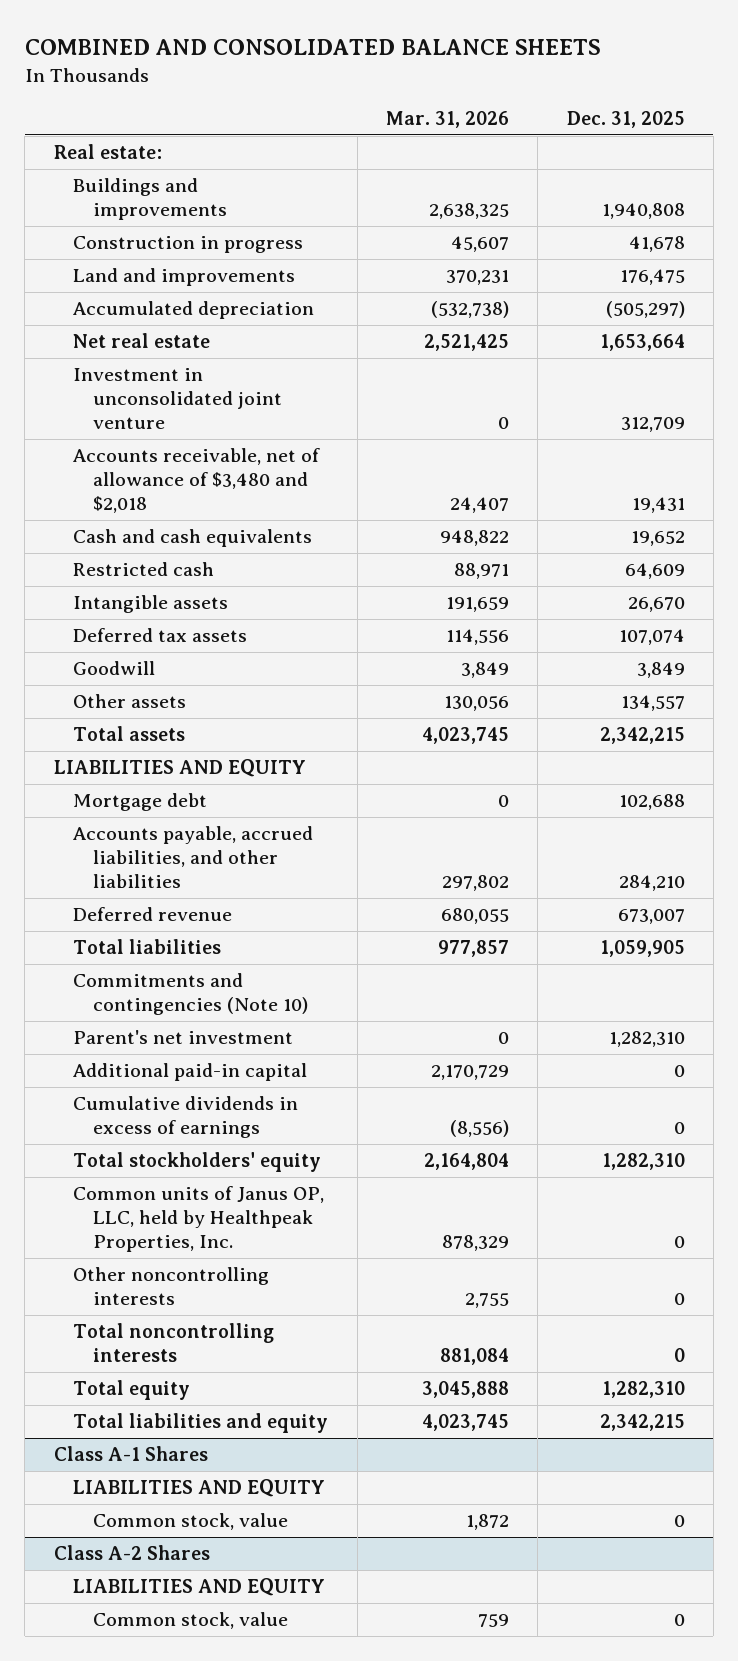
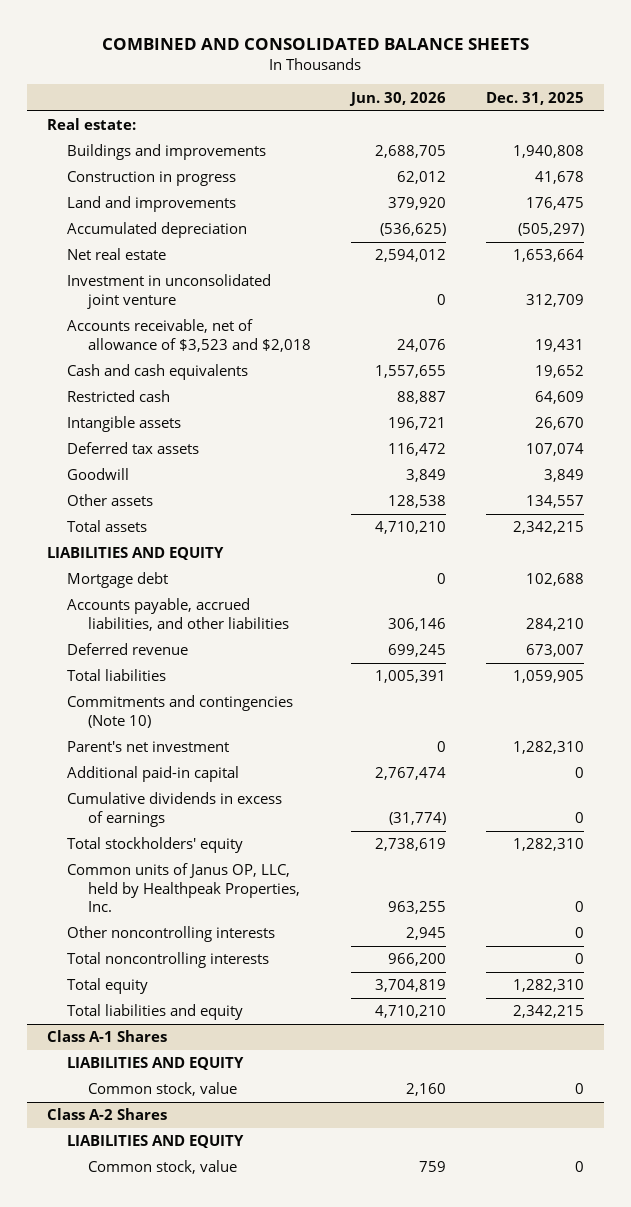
[385,110,509,128] Mar. 31, 2026 -> none
none -> [348,91,446,106] Jun. 30, 2026
[73,448,321,513] Accounts receivable, net of allowance of $3,480 and $2,018 -> [67,319,311,352] Accounts receivable, net of allowance of $3,523 and $2,018

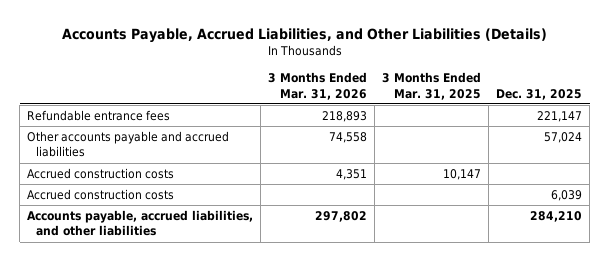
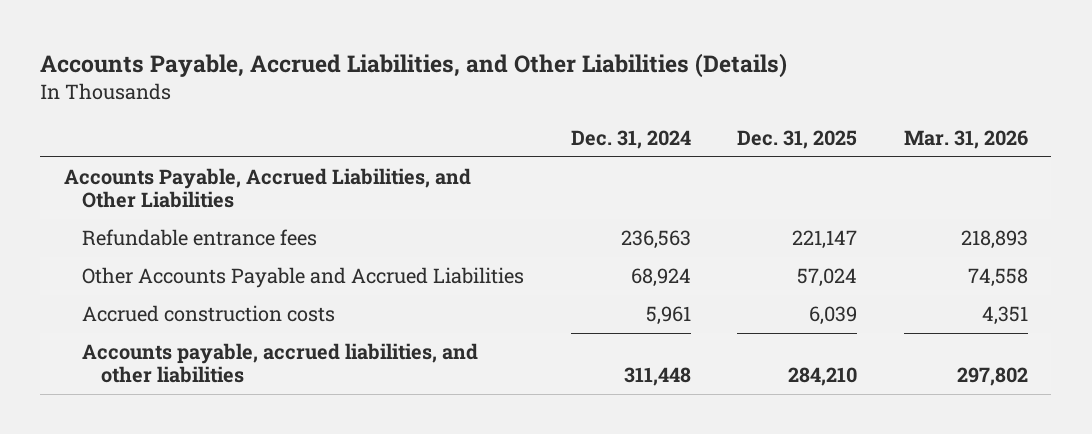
[268,72,368,100] 3 Months Ended Mar. 31, 2026 -> none
[382,72,482,100] 3 Months Ended Mar. 31, 2025 -> none
none -> [570,130,691,150] Dec. 31, 2024
none -> [904,130,1029,150] Mar. 31, 2026
none -> [63,168,471,209] Accounts Payable, Accrued Liabilities, and Other Liabilities
[27,168,175,180] Accrued construction costs -> none
[27,131,230,158] Other accounts payable and accrued liabilities -> [82,267,525,289] Other Accounts Payable and Accrued Liabilities

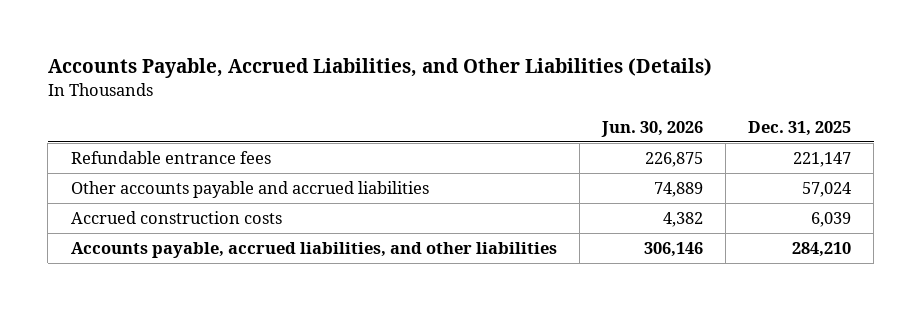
[570,130,691,150] Dec. 31, 2024 -> none
[904,130,1029,150] Mar. 31, 2026 -> none
none -> [600,120,703,137] Jun. 30, 2026
[63,168,471,209] Accounts Payable, Accrued Liabilities, and Other Liabilities -> none
[82,267,525,289] Other Accounts Payable and Accrued Liabilities -> [70,180,429,198] Other accounts payable and accrued liabilities

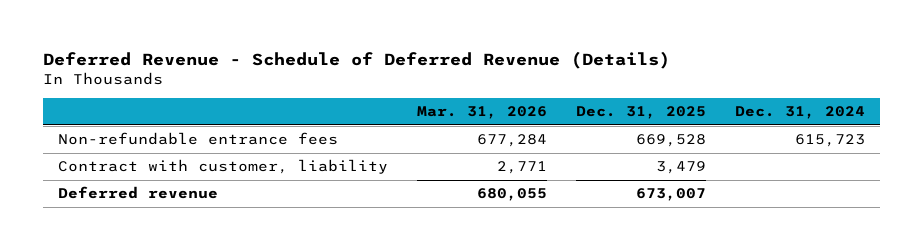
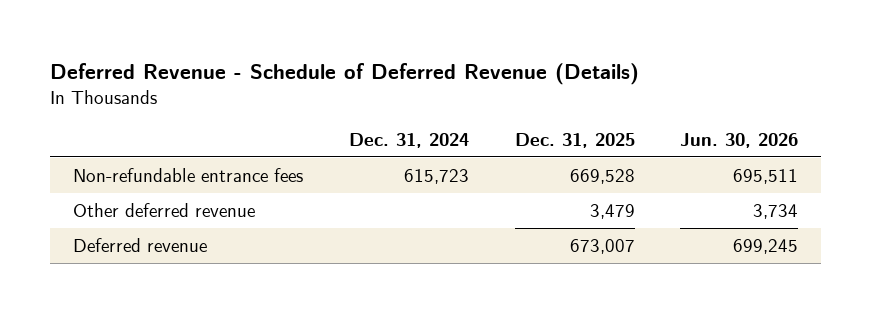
[416,106,547,120] Mar. 31, 2026 -> none
none -> [680,132,799,148] Jun. 30, 2026
[57,159,388,175] Contract with customer, liability -> [73,202,256,217] Other deferred revenue

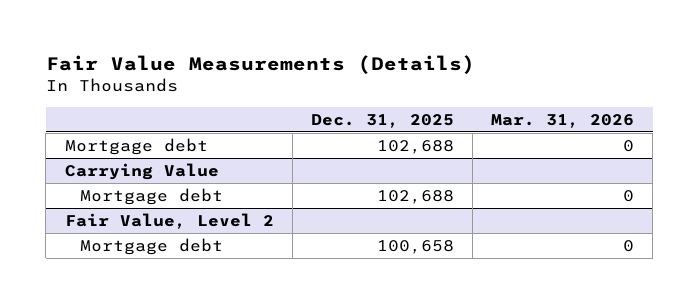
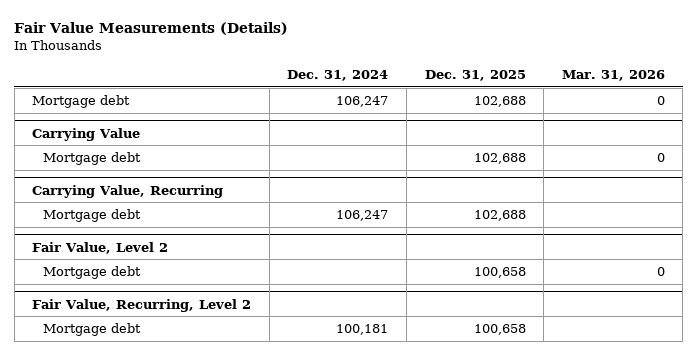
none -> [287,69,389,81] Dec. 31, 2024
none -> [32,184,224,198] Carrying Value, Recurring
none -> [42,208,141,222] Mortgage debt
none -> [32,298,252,312] Fair Value, Recurring, Level 2
none -> [42,322,141,336] Mortgage debt

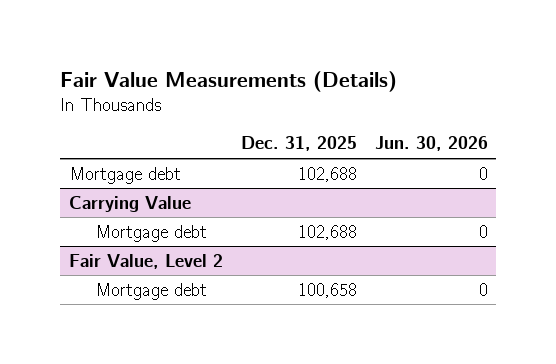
[287,69,389,81] Dec. 31, 2024 -> none
[561,69,665,81] Mar. 31, 2026 -> none
none -> [374,136,488,152] Jun. 30, 2026
[32,184,224,198] Carrying Value, Recurring -> none
[42,208,141,222] Mortgage debt -> none
[32,298,252,312] Fair Value, Recurring, Level 2 -> none
[42,322,141,336] Mortgage debt -> none

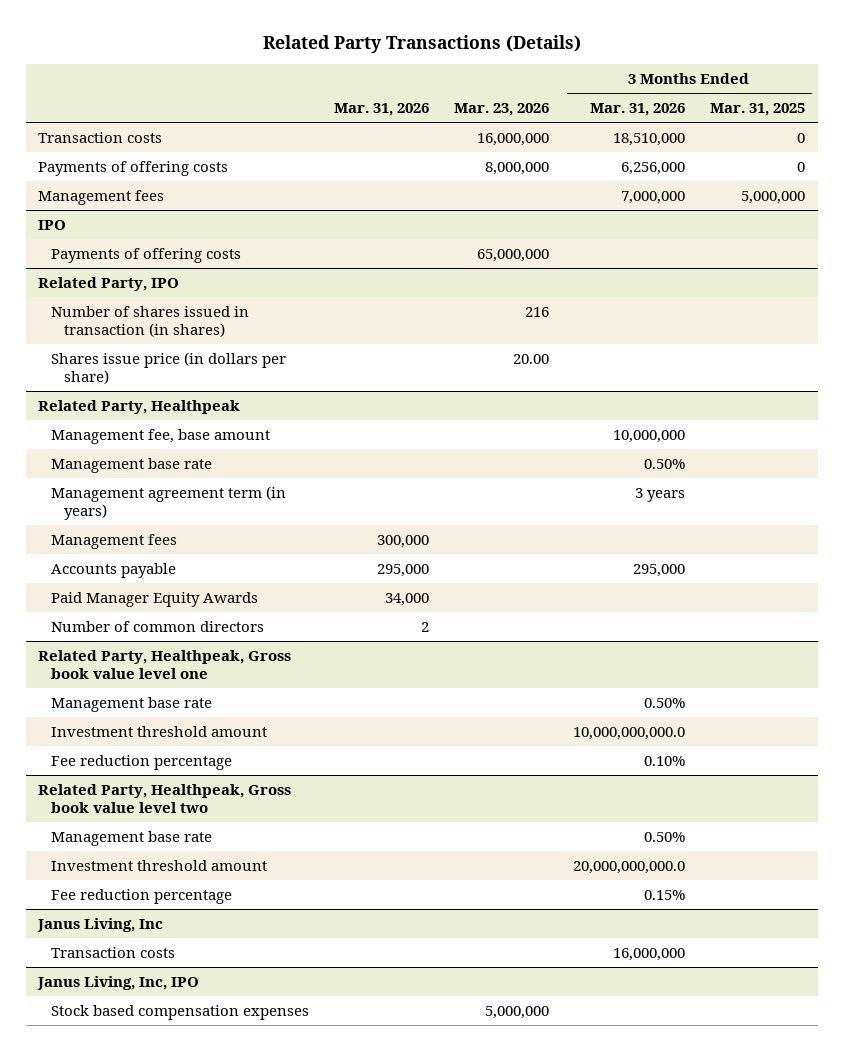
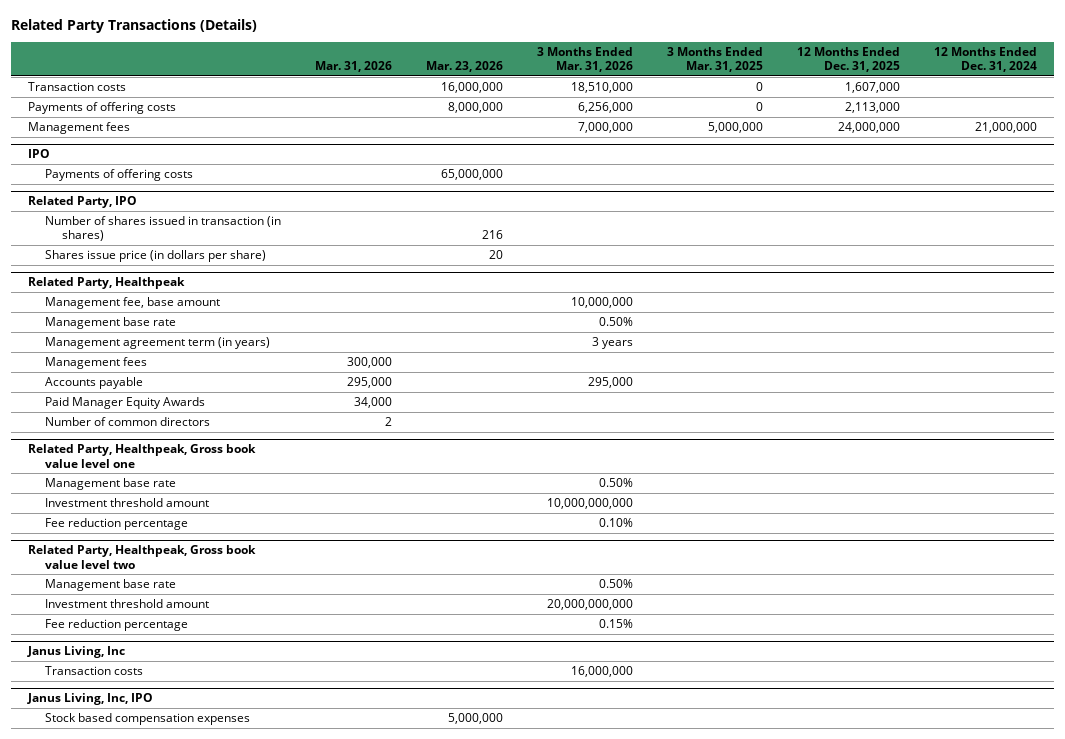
none -> [796,46,900,73] 12 Months Ended Dec. 31, 2025
none -> [933,46,1037,73] 12 Months Ended Dec. 31, 2024
[512,353,549,364] 20.00 -> [489,250,504,260] 20
[573,726,686,740] 10,000,000,000.0 -> [547,498,634,510] 10,000,000,000
[573,860,686,874] 20,000,000,000.0 -> [547,599,634,611] 20,000,000,000

